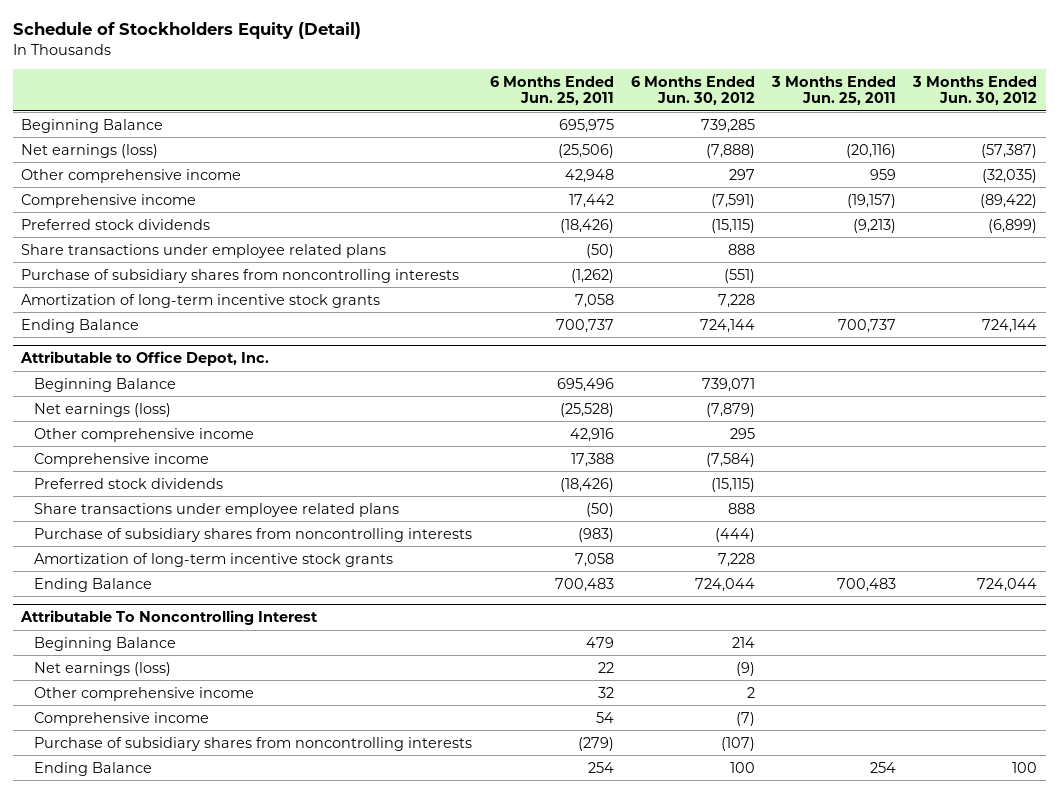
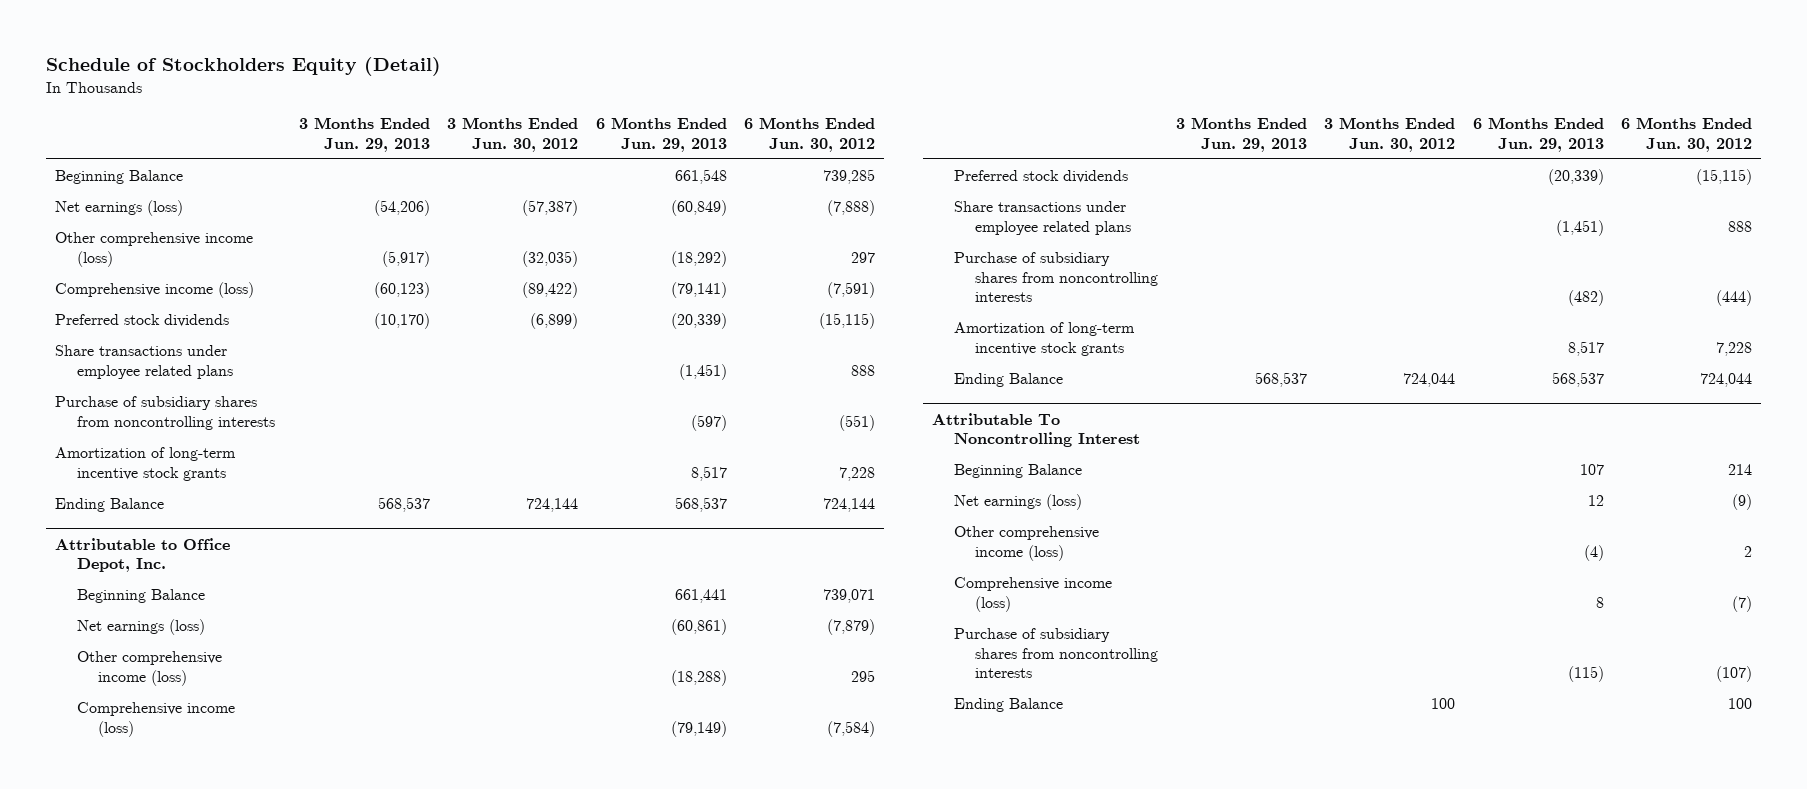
[489,75,614,106] 6 Months Ended Jun. 25, 2011 -> none
[771,75,897,106] 3 Months Ended Jun. 25, 2011 -> none
none -> [298,117,430,153] 3 Months Ended Jun. 29, 2013
none -> [595,117,727,153] 6 Months Ended Jun. 29, 2013
[21,168,242,183] Other comprehensive income -> [55,231,254,267] Other comprehensive income (loss)
[21,193,197,208] Comprehensive income -> [55,281,255,298] Comprehensive income (loss)
[34,427,255,442] Other comprehensive income -> [76,650,222,686] Other comprehensive income (loss)
[34,452,210,467] Comprehensive income -> [76,701,235,737] Comprehensive income (loss)
[34,686,255,701] Other comprehensive income -> [953,525,1099,561] Other comprehensive income (loss)
[34,711,210,726] Comprehensive income -> [953,576,1112,612] Comprehensive income (loss)

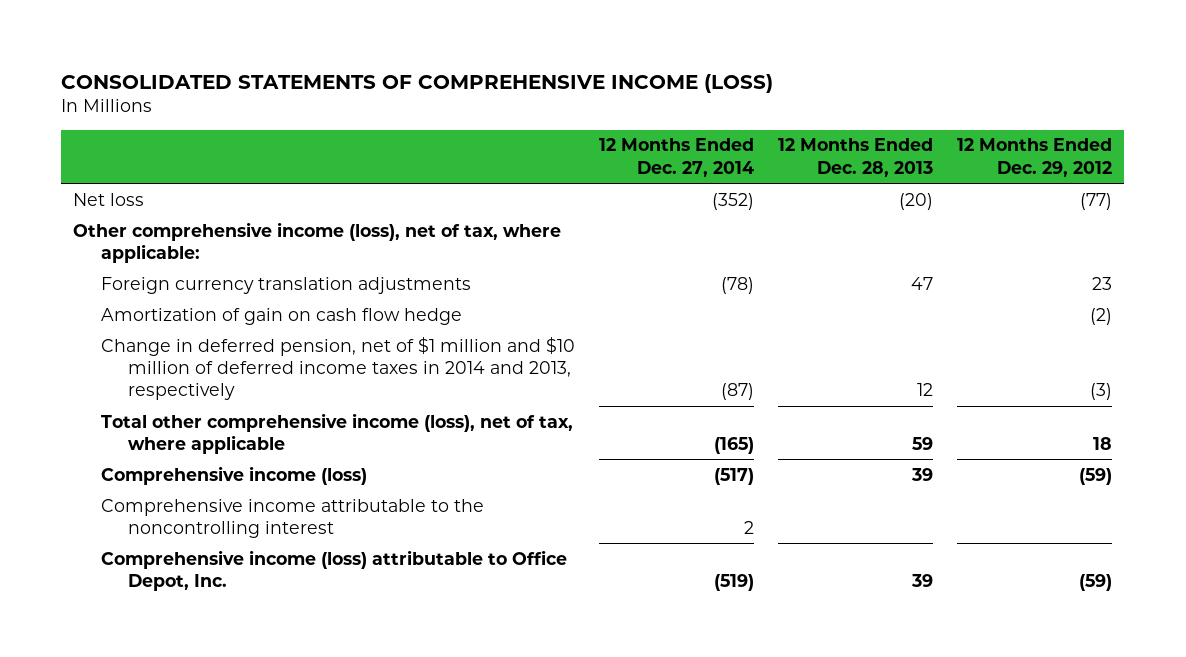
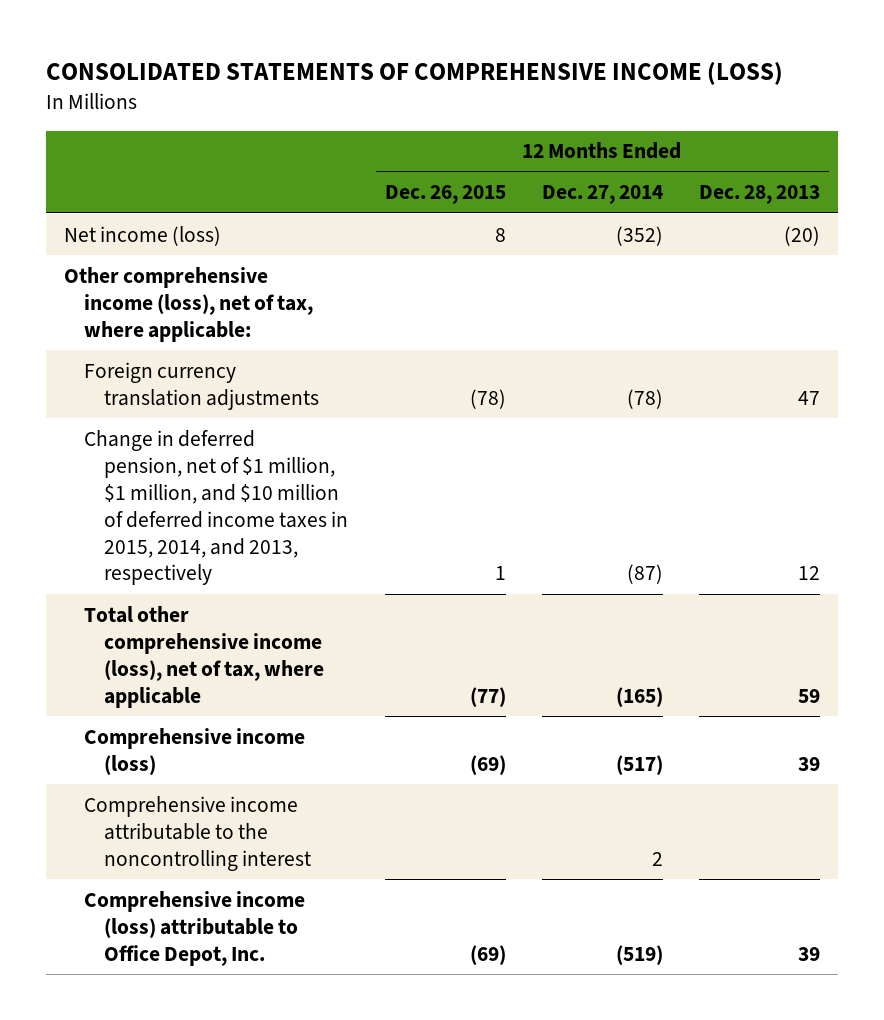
[957,138,1113,177] 12 Months Ended Dec. 29, 2012 -> none
none -> [384,185,506,205] Dec. 26, 2015
[73,192,145,206] Net loss -> [64,225,222,246] Net income (loss)
[100,307,462,325] Amortization of gain on cash flow hedge -> none
[100,336,575,401] Change in deferred pension, net of $1 million and $10 million of deferred income taxes in 2014 and 2013, respectively -> [84,429,349,586] Change in deferred pension, net of $1 million, $1 million, and $10 million of deferred income taxes in 2015, 2014, and 2013, respectively

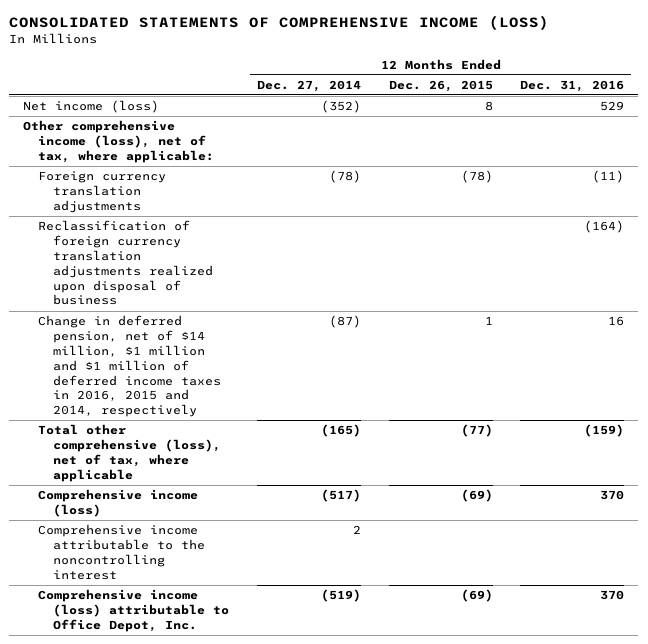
[699,185,821,205] Dec. 28, 2013 -> none
none -> [520,79,625,92] Dec. 31, 2016
none -> [38,220,214,306] Reclassification of foreign currency translation adjustments realized upon disposal of business
[84,429,349,586] Change in deferred pension, net of $1 million, $1 million, and $10 million of deferred income taxes in 2015, 2014, and 2013, respectively -> [38,315,222,418] Change in deferred pension, net of $14 million, $1 million and $1 million of deferred income taxes in 2016, 2015 and 2014, respectively
[84,605,325,708] Total other comprehensive income (loss), net of tax, where applicable -> [38,424,222,482] Total other comprehensive (loss), net of tax, where applicable

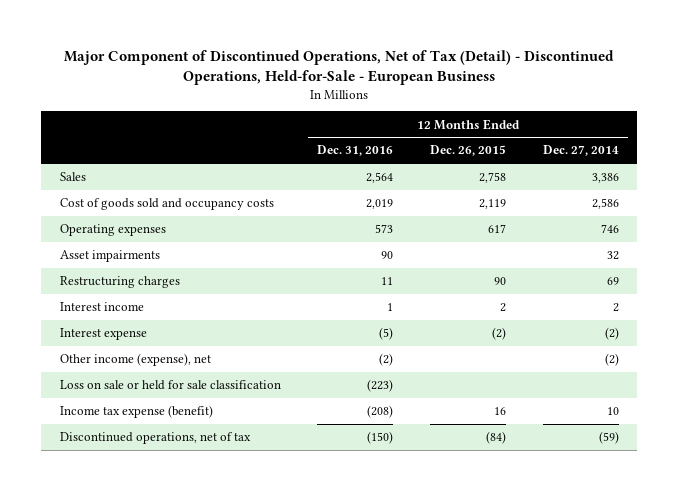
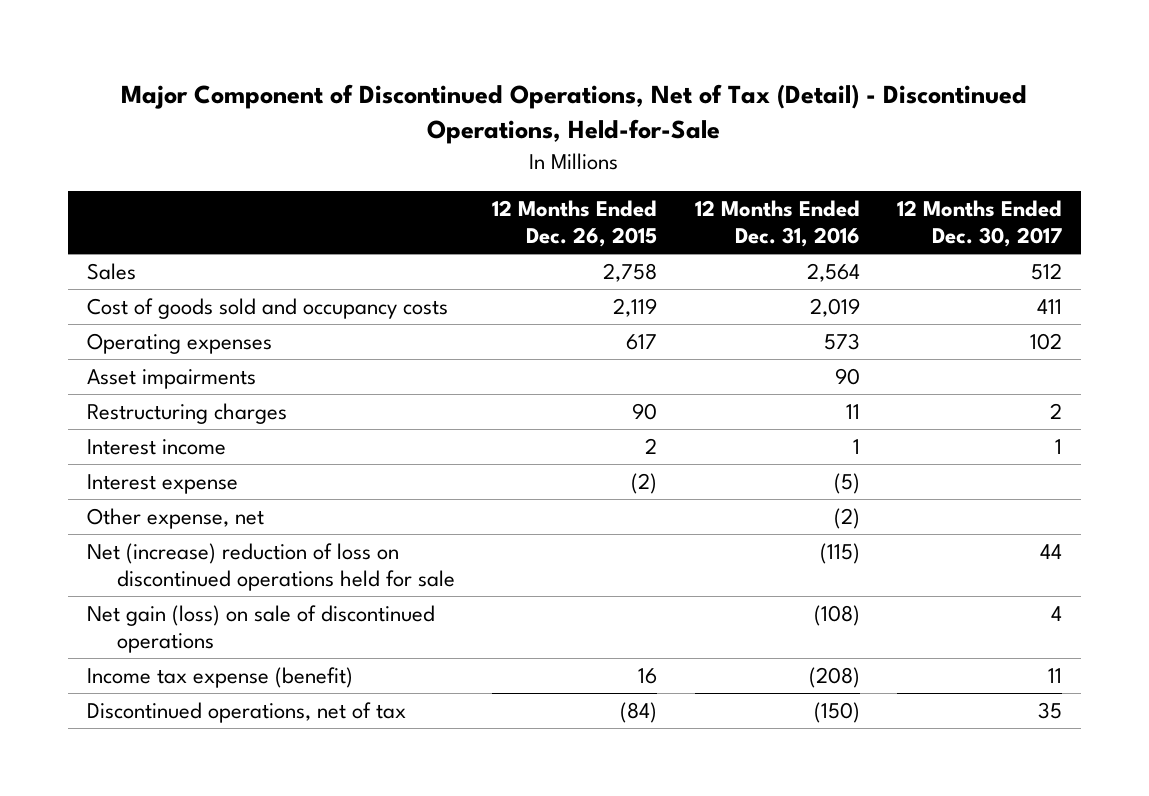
[64,50,615,86] Major Component of Discontinued Operations, Net of Tax (Detail) - Discontinued Operations, Held-for-Sale - European Business -> [121,84,1028,145] Major Component of Discontinued Operations, Net of Tax (Detail) - Discontinued Operations, Held-for-Sale
[542,145,619,157] Dec. 27, 2014 -> none
none -> [897,200,1063,248] 12 Months Ended Dec. 30, 2017
[59,353,211,367] Other income (expense), net -> [86,507,264,529] Other expense, net
none -> [86,542,455,592] Net (increase) reduction of loss on discontinued operations held for sale
[59,380,281,391] Loss on sale or held for sale classification -> [86,604,435,654] Net gain (loss) on sale of discontinued operations
[367,379,394,393] (223) -> [813,604,860,626] (108)

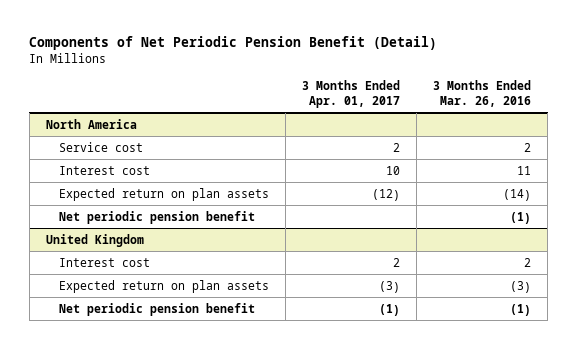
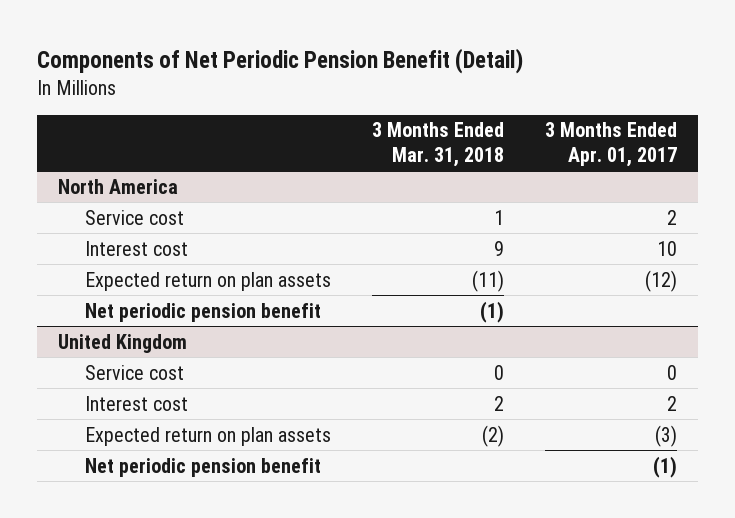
[433,80,532,107] 3 Months Ended Mar. 26, 2016 -> none
none -> [371,122,504,167] 3 Months Ended Mar. 31, 2018
none -> [84,364,184,380] Service cost

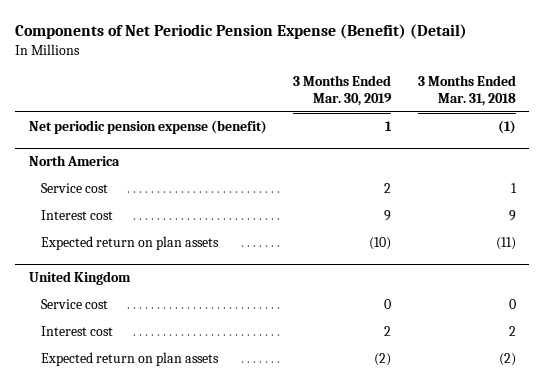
[36,47,523,74] Components of Net Periodic Pension Benefit (Detail) -> [15,24,468,40] Components of Net Periodic Pension Expense (Benefit) (Detail)
[545,122,678,167] 3 Months Ended Apr. 01, 2017 -> none
none -> [293,75,393,107] 3 Months Ended Mar. 30, 2019
none -> [28,119,267,134] Net periodic pension expense (benefit)
[84,302,321,322] Net periodic pension benefit -> none
[84,457,321,477] Net periodic pension benefit -> none

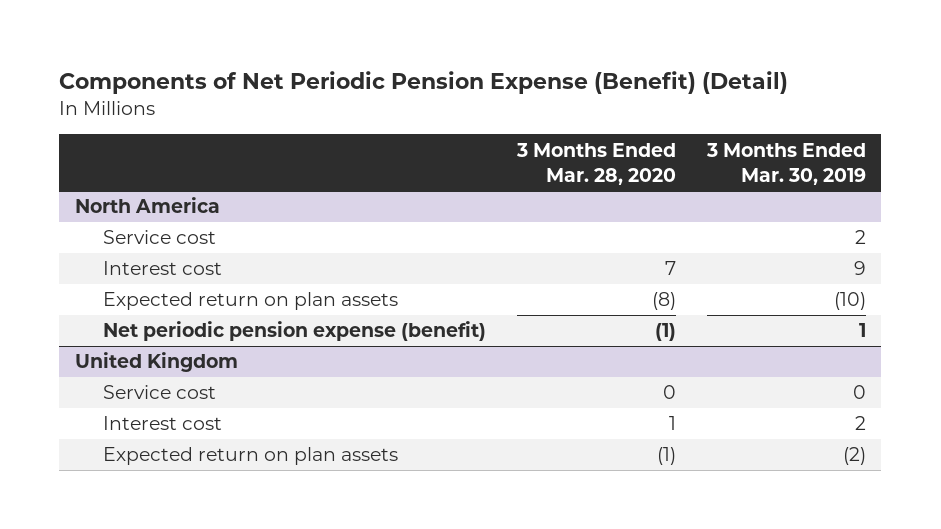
[418,75,517,107] 3 Months Ended Mar. 31, 2018 -> none
none -> [515,142,676,185] 3 Months Ended Mar. 28, 2020
[28,119,267,134] Net periodic pension expense (benefit) -> none
none -> [102,321,486,342] Net periodic pension expense (benefit)

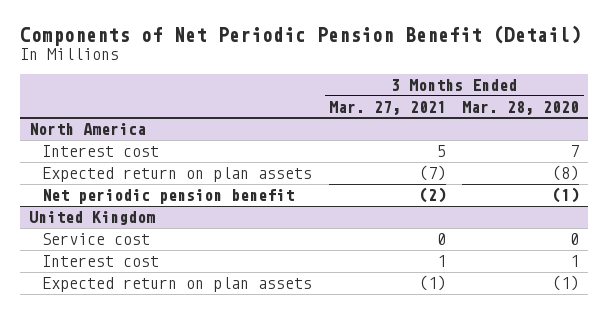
[59,71,789,95] Components of Net Periodic Pension Expense (Benefit) (Detail) -> [20,24,582,46] Components of Net Periodic Pension Benefit (Detail)
[705,142,866,185] 3 Months Ended Mar. 30, 2019 -> none
none -> [328,100,446,115] Mar. 27, 2021
[102,230,216,245] Service cost -> none
[102,321,486,342] Net periodic pension expense (benefit) -> [41,189,294,205] Net periodic pension benefit

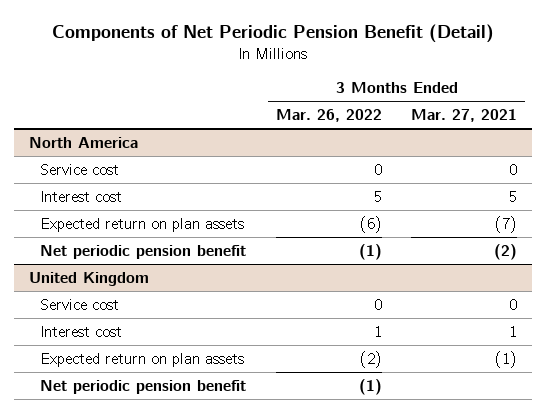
[462,100,580,115] Mar. 28, 2020 -> none
none -> [275,108,382,122] Mar. 26, 2022
none -> [39,163,119,175] Service cost
none -> [39,379,246,394] Net periodic pension benefit

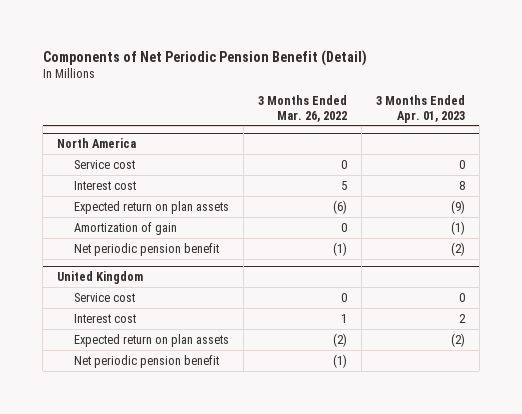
[411,108,518,122] Mar. 27, 2021 -> none
none -> [375,95,465,123] 3 Months Ended Apr. 01, 2023
none -> [73,221,177,235] Amortization of gain

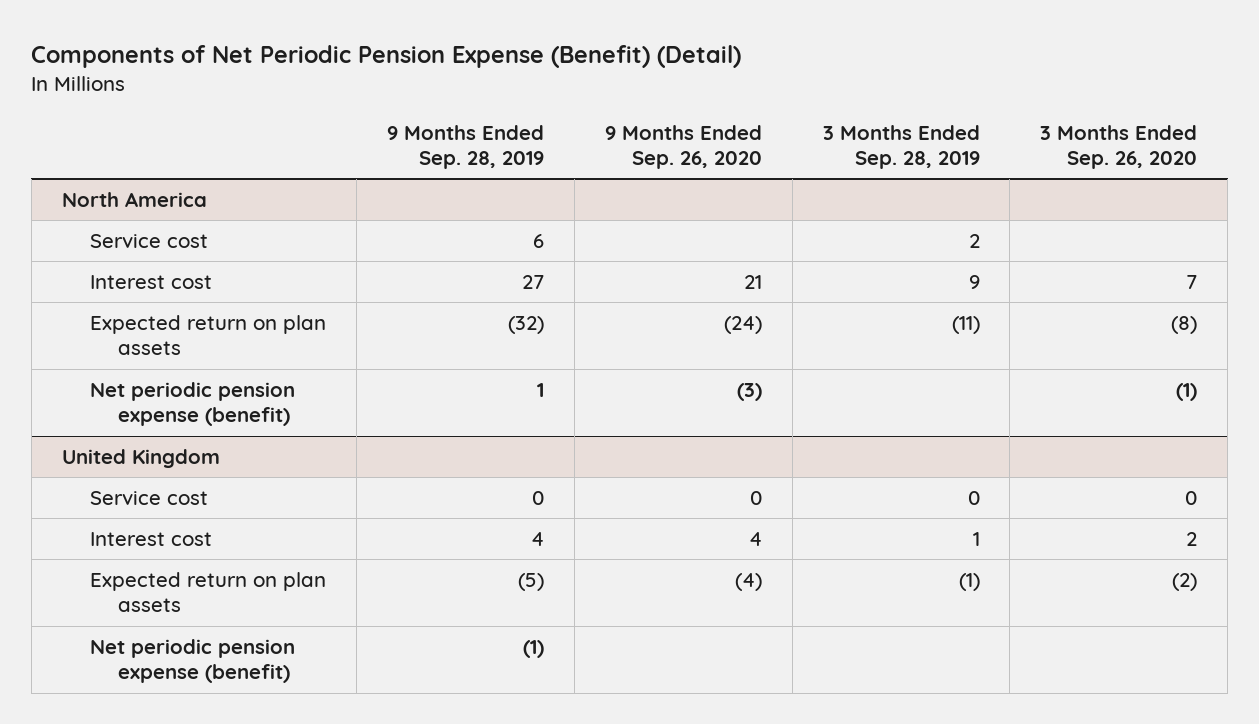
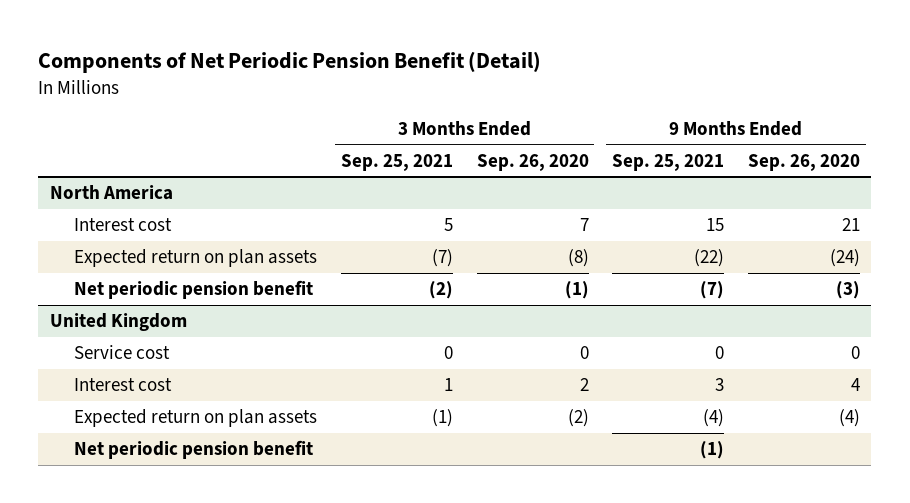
[31,45,742,69] Components of Net Periodic Pension Expense (Benefit) (Detail) -> [38,51,542,74] Components of Net Periodic Pension Benefit (Detail)
[386,124,544,170] 9 Months Ended Sep. 28, 2019 -> none
[822,124,980,170] 3 Months Ended Sep. 28, 2019 -> none
none -> [341,153,454,171] Sep. 25, 2021
none -> [612,153,725,171] Sep. 25, 2021
[90,233,209,248] Service cost -> none
[90,381,296,427] Net periodic pension expense (benefit) -> [74,280,314,300] Net periodic pension benefit
[90,638,296,684] Net periodic pension expense (benefit) -> [74,440,314,460] Net periodic pension benefit

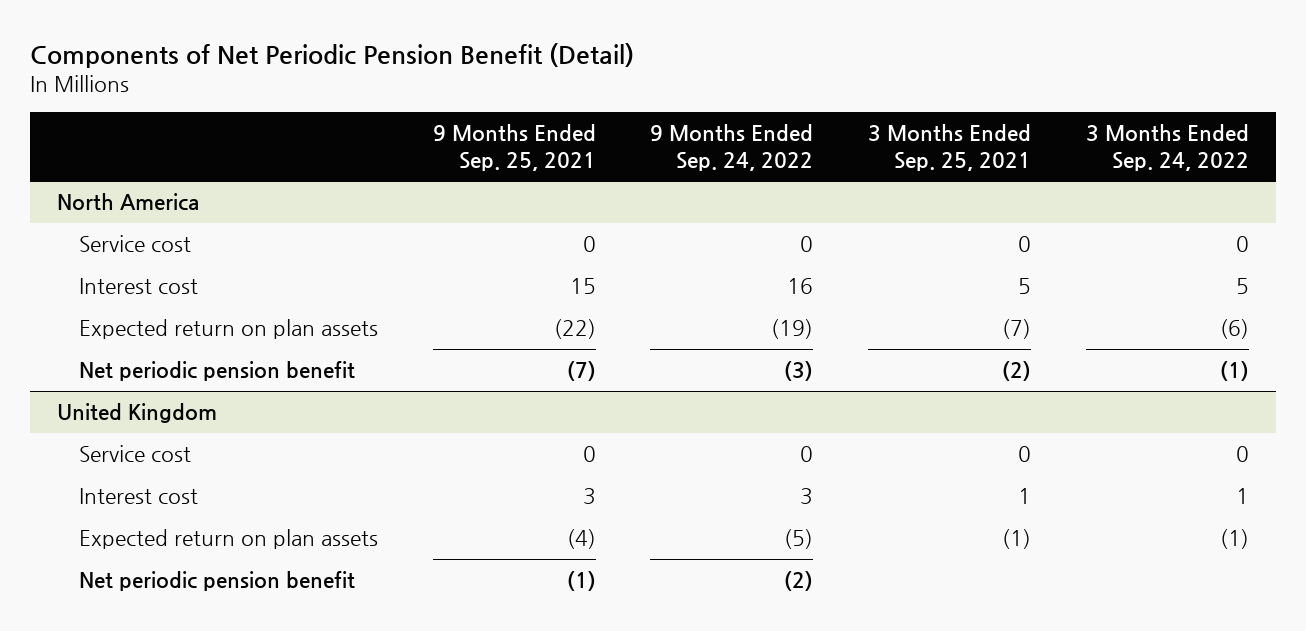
[476,153,589,171] Sep. 26, 2020 -> none
[747,153,860,171] Sep. 26, 2020 -> none
none -> [650,124,814,172] 9 Months Ended Sep. 24, 2022
none -> [1085,124,1249,172] 3 Months Ended Sep. 24, 2022
none -> [79,235,192,253] Service cost

